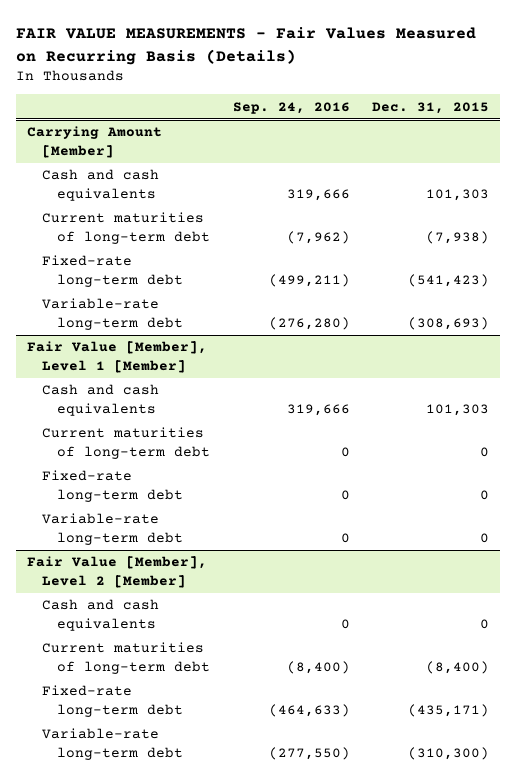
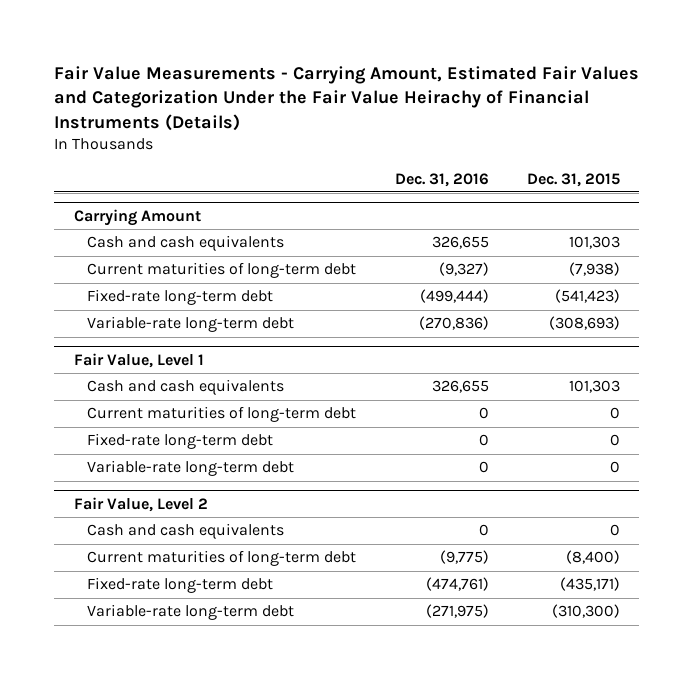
[16,27,477,65] FAIR VALUE MEASUREMENTS - Fair Values Measured on Recurring Basis (Details) -> [54,65,640,132] Fair Value Measurements - Carrying Amount, Estimated Fair Values and Categorization Under the Fair Value Heirachy of Financial Instruments (Details)
[232,101,350,114] Sep. 24, 2016 -> none
none -> [394,172,489,187] Dec. 31, 2016
[27,126,163,159] Carrying Amount [Member] -> [73,209,201,227] Carrying Amount
[27,341,208,374] Fair Value [Member], Level 1 [Member] -> [73,353,204,369] Fair Value, Level 1
[27,556,208,589] Fair Value [Member], Level 2 [Member] -> [73,497,208,513] Fair Value, Level 2

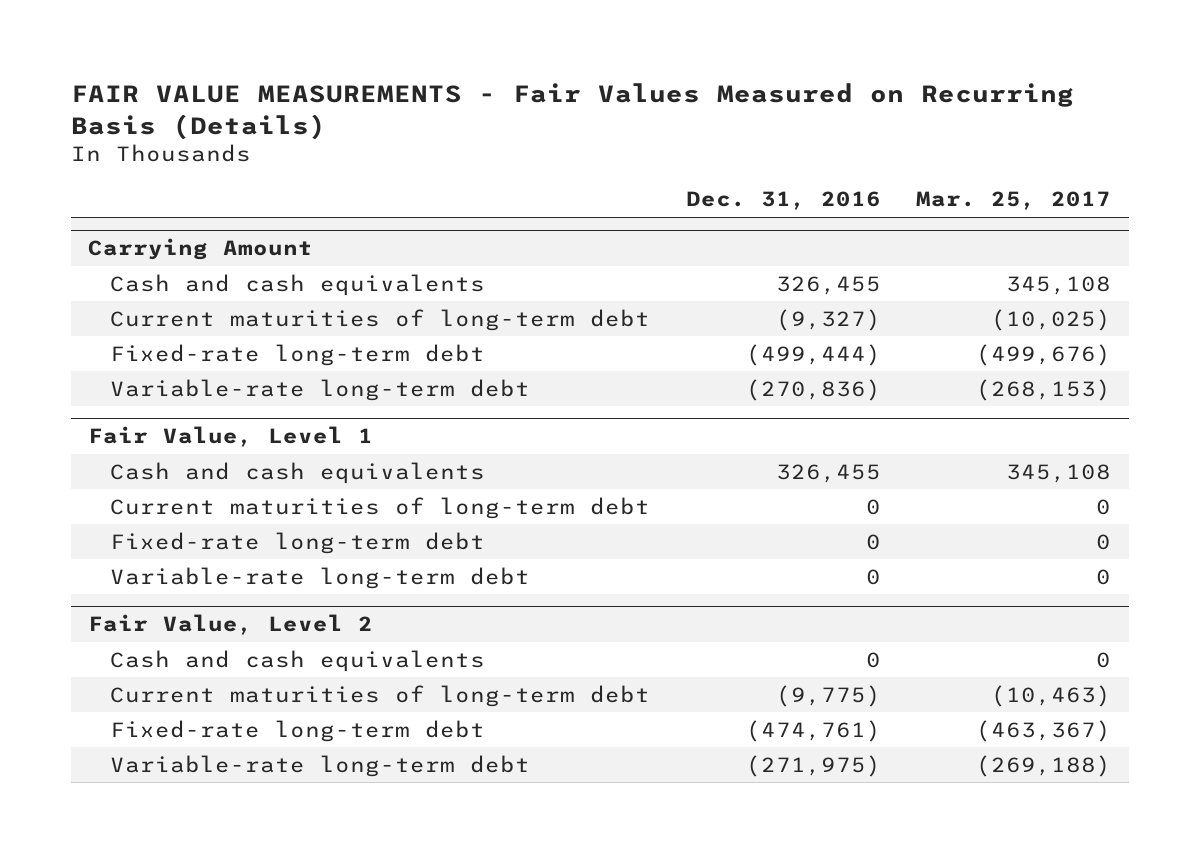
[54,65,640,132] Fair Value Measurements - Carrying Amount, Estimated Fair Values and Categorization Under the Fair Value Heirachy of Financial Instruments (Details) -> [70,83,1074,140] FAIR VALUE MEASUREMENTS - Fair Values Measured on Recurring Basis (Details)
[527,172,621,187] Dec. 31, 2015 -> none
none -> [916,191,1112,211] Mar. 25, 2017
[431,236,489,250] 326,655 -> [775,275,881,295] 326,455
[431,380,489,394] 326,655 -> [775,463,881,483] 326,455

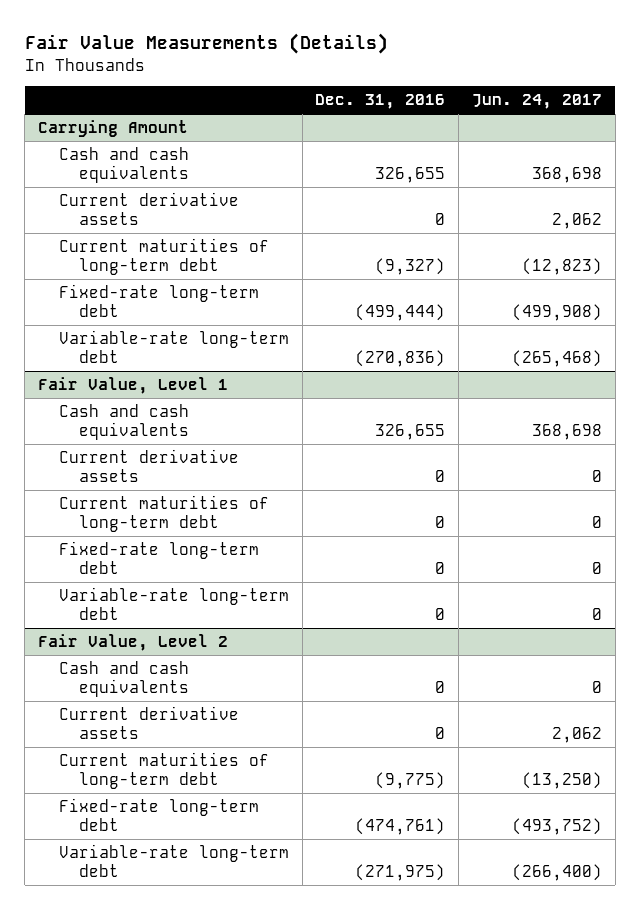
[70,83,1074,140] FAIR VALUE MEASUREMENTS - Fair Values Measured on Recurring Basis (Details) -> [24,33,388,55] Fair Value Measurements (Details)
[916,191,1112,211] Mar. 25, 2017 -> none
none -> [472,94,603,110] Jun. 24, 2017
[775,275,881,295] 326,455 -> [375,167,446,184] 326,655
none -> [58,191,239,226] Current derivative assets
[775,463,881,483] 326,455 -> [375,424,446,441] 326,655
none -> [58,448,239,483] Current derivative assets
none -> [58,705,239,740] Current derivative assets

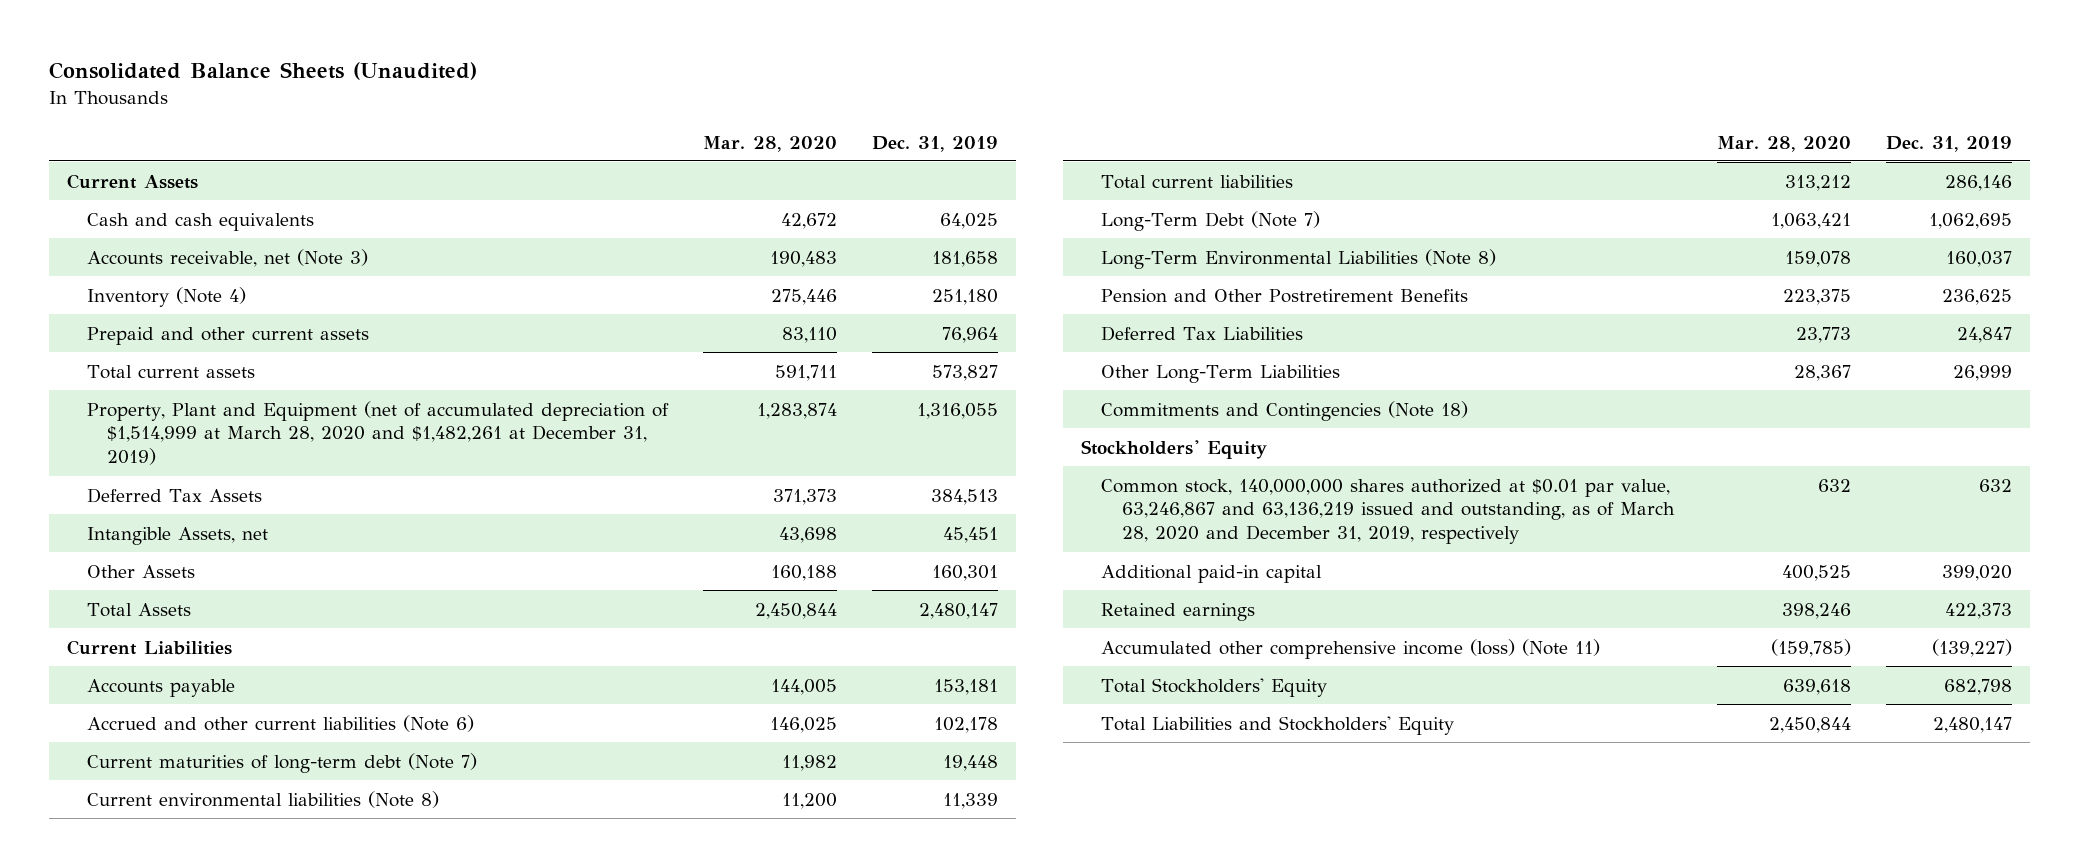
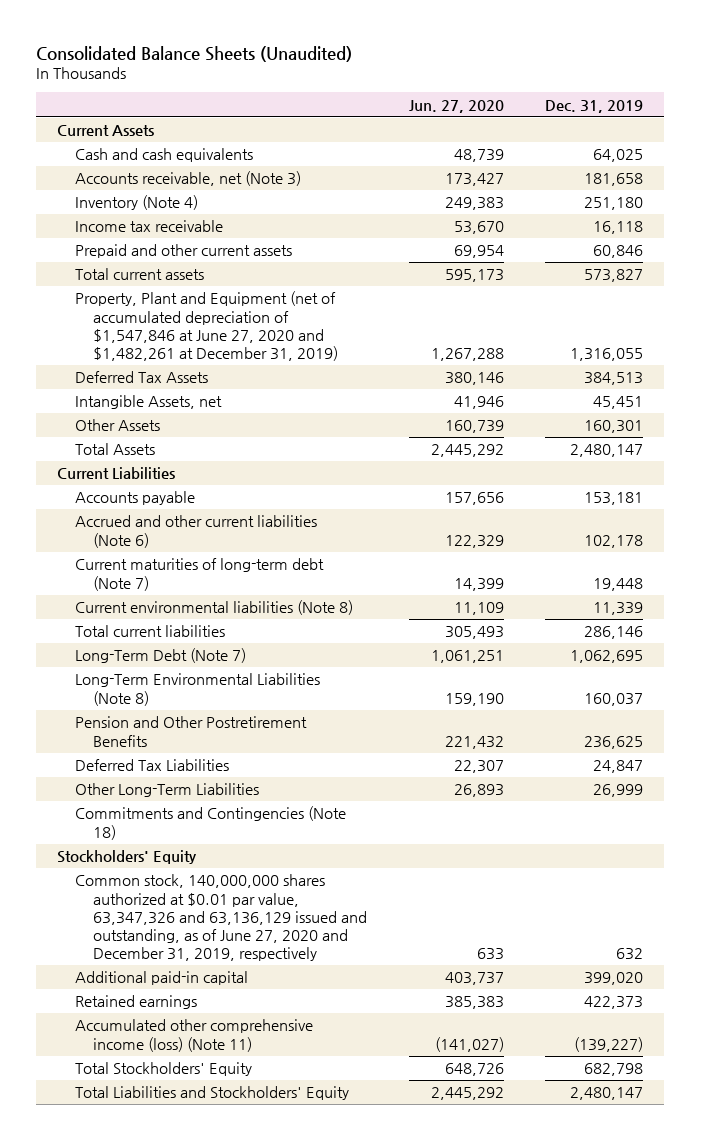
[702,135,837,152] Mar. 28, 2020 -> none
none -> [408,99,504,113] Jun. 27, 2020
none -> [75,220,224,233] Income tax receivable
[942,326,999,343] 76,964 -> [593,245,644,259] 60,846
[86,400,669,466] Property, Plant and Equipment (net of accumulated depreciation of $1,514,999 at March 28, 2020 and $1,482,261 at December 31, 2019) -> [75,291,338,362] Property, Plant and Equipment (net of accumulated depreciation of $1,547,846 at June 27, 2020 and $1,482,261 at December 31, 2019)
[1101,478,1675,545] Common stock, 140,000,000 shares authorized at $0.01 par value, 63,246,867 and 63,136,219 issued and outstanding, as of March 28, 2020 and December 31, 2019, respectively -> [75,874,367,962] Common stock, 140,000,000 shares authorized at $0.01 par value, 63,347,326 and 63,136,129 issued and outstanding, as of June 27, 2020 and December 31, 2019, respectively

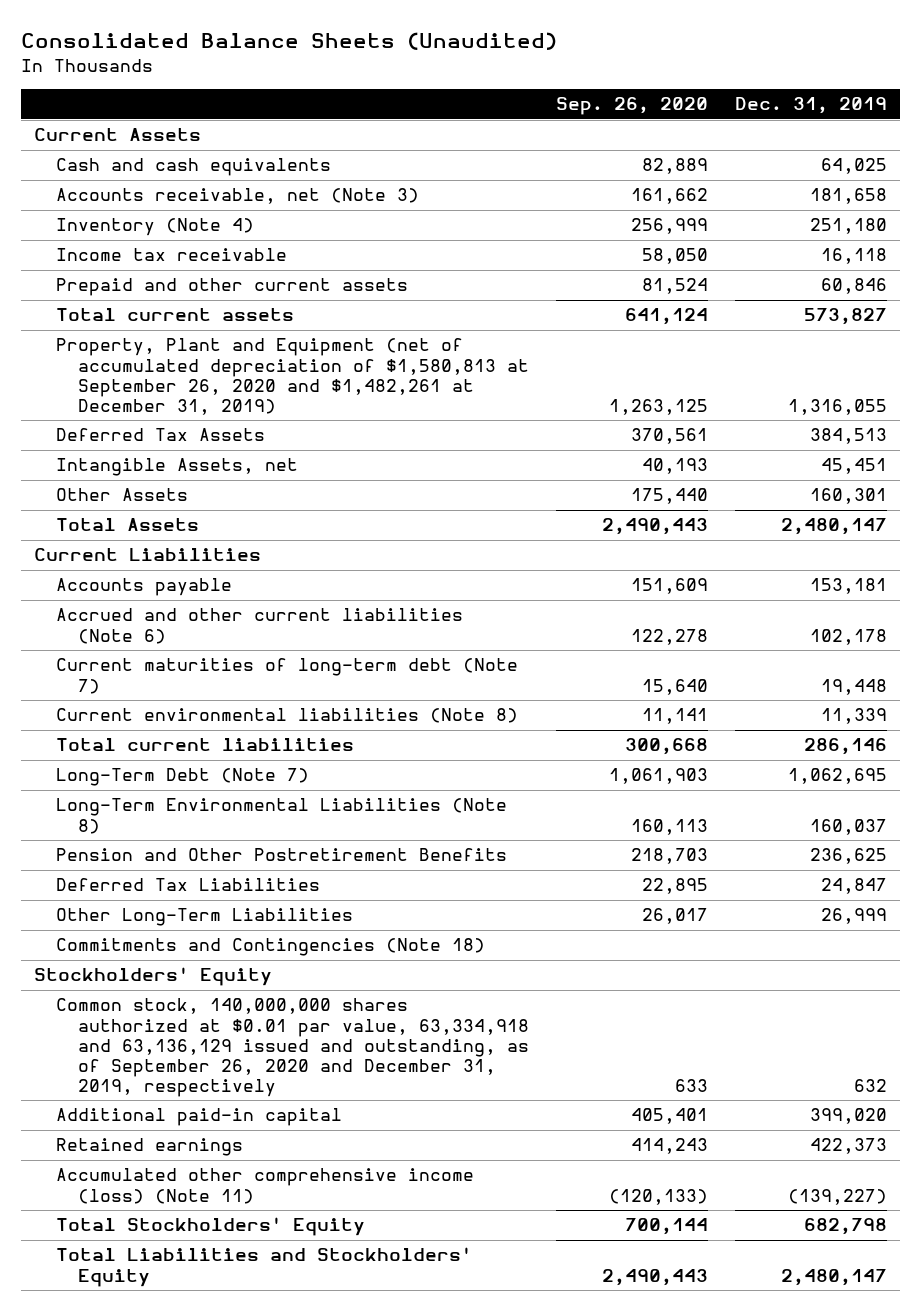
[408,99,504,113] Jun. 27, 2020 -> none
none -> [555,97,708,116] Sep. 26, 2020
[75,291,338,362] Property, Plant and Equipment (net of accumulated depreciation of $1,547,846 at June 27, 2020 and $1,482,261 at December 31, 2019) -> [55,338,529,416] Property, Plant and Equipment (net of accumulated depreciation of $1,580,813 at September 26, 2020 and $1,482,261 at December 31, 2019)
[75,874,367,962] Common stock, 140,000,000 shares authorized at $0.01 par value, 63,347,326 and 63,136,129 issued and outstanding, as of June 27, 2020 and December 31, 2019, respectively -> [55,998,529,1098] Common stock, 140,000,000 shares authorized at $0.01 par value, 63,334,918 and 63,136,129 issued and outstanding, as of September 26, 2020 and December 31, 2019, respectively

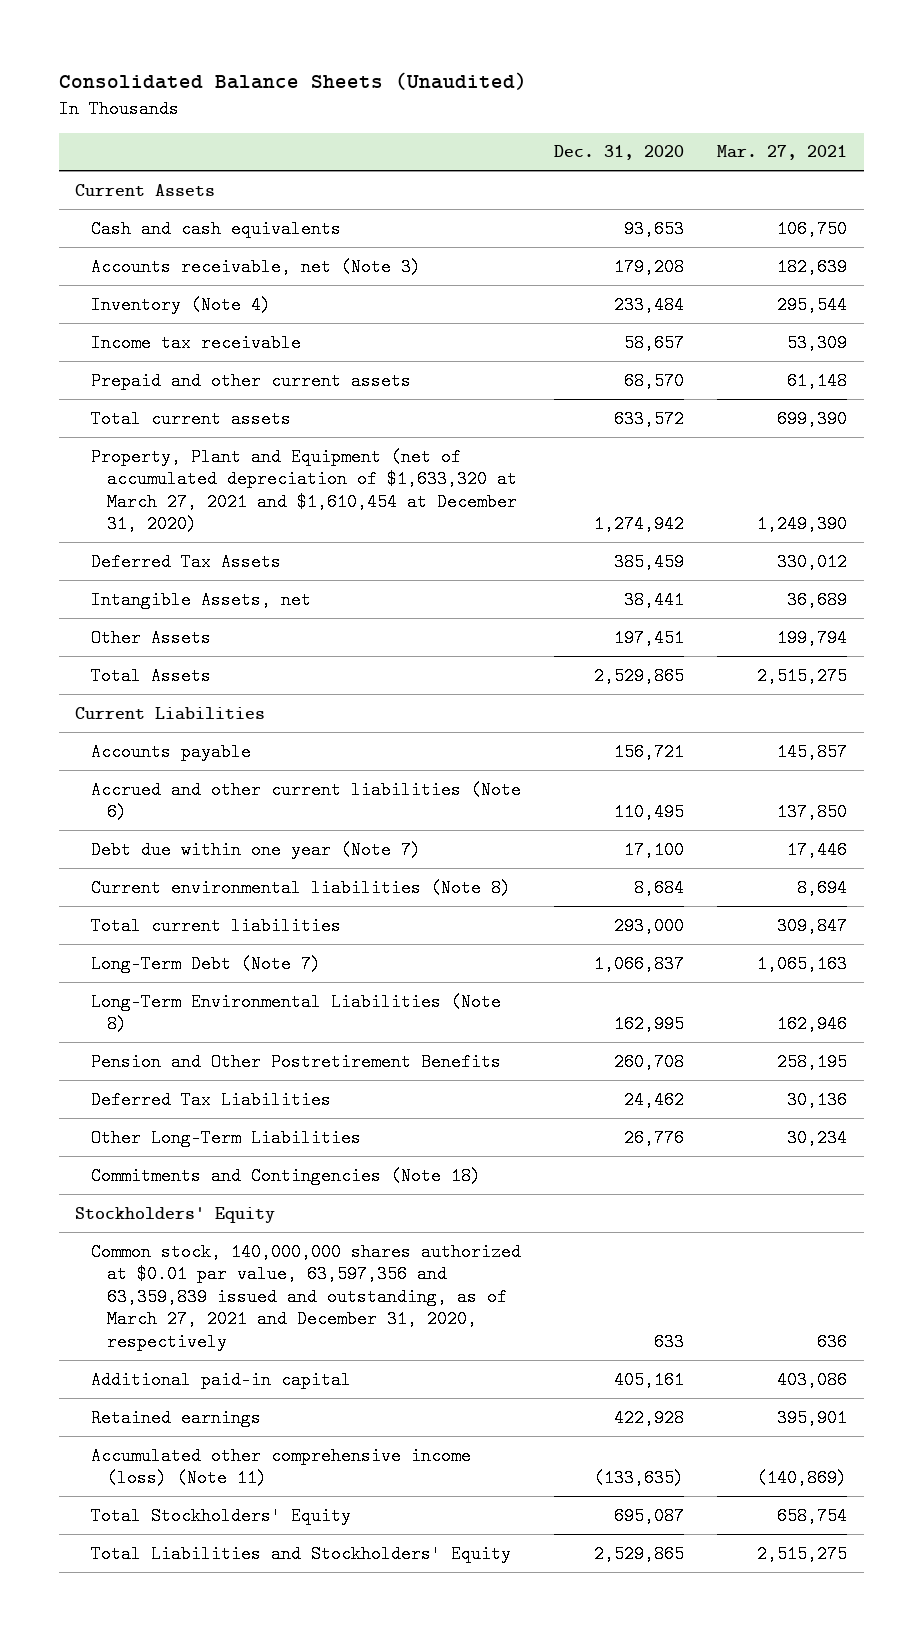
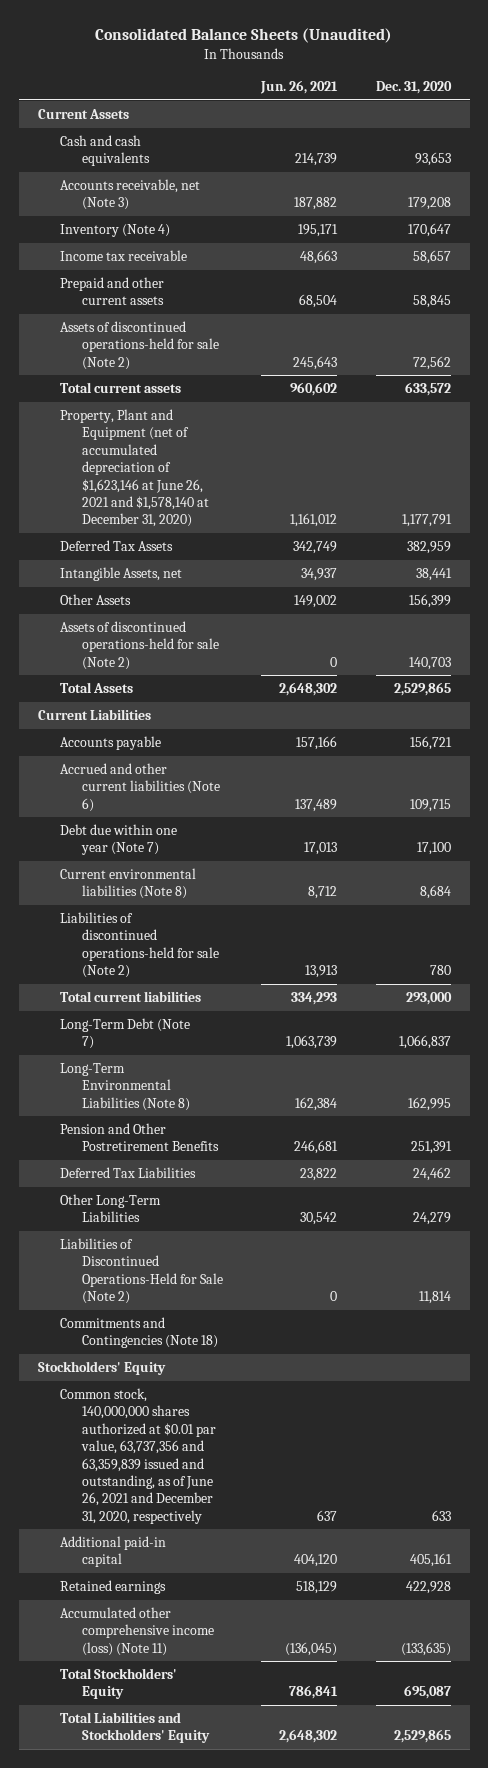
[717,145,848,161] Mar. 27, 2021 -> none
none -> [260,80,339,95] Jun. 26, 2021
[614,295,685,314] 233,484 -> [407,223,451,238] 170,647
[624,371,685,390] 68,570 -> [412,295,451,309] 58,845
none -> [60,321,220,370] Assets of discontinued operations-held for sale (Note 2)
[90,447,517,534] Property, Plant and Equipment (net of accumulated depreciation of $1,633,320 at March 27, 2021 and $1,610,454 at December 31, 2020) -> [60,409,210,528] Property, Plant and Equipment (net of accumulated depreciation of $1,623,146 at June 26, 2021 and $1,578,140 at December 31, 2020)
[594,515,685,534] 1,274,942 -> [401,514,452,528] 1,177,791
[614,552,685,571] 385,459 -> [406,541,451,555] 382,959
[614,628,685,647] 197,451 -> [408,594,451,609] 156,399
none -> [60,621,220,670] Assets of discontinued operations-held for sale (Note 2)
[614,803,685,822] 110,495 -> [409,798,451,812] 109,715
none -> [60,912,220,979] Liabilities of discontinued operations-held for sale (Note 2)
[614,1052,685,1071] 260,708 -> [410,1141,452,1155] 251,391
[624,1128,685,1147] 26,776 -> [412,1212,451,1226] 24,279
none -> [60,1238,224,1305] Liabilities of Discontinued Operations-Held for Sale (Note 2)
[90,1242,521,1351] Common stock, 140,000,000 shares authorized at $0.01 par value, 63,597,356 and 63,359,839 issued and outstanding, as of March 27, 2021 and December 31, 2020, respectively -> [60,1388,217,1524] Common stock, 140,000,000 shares authorized at $0.01 par value, 63,737,356 and 63,359,839 issued and outstanding, as of June 26, 2021 and December 31, 2020, respectively

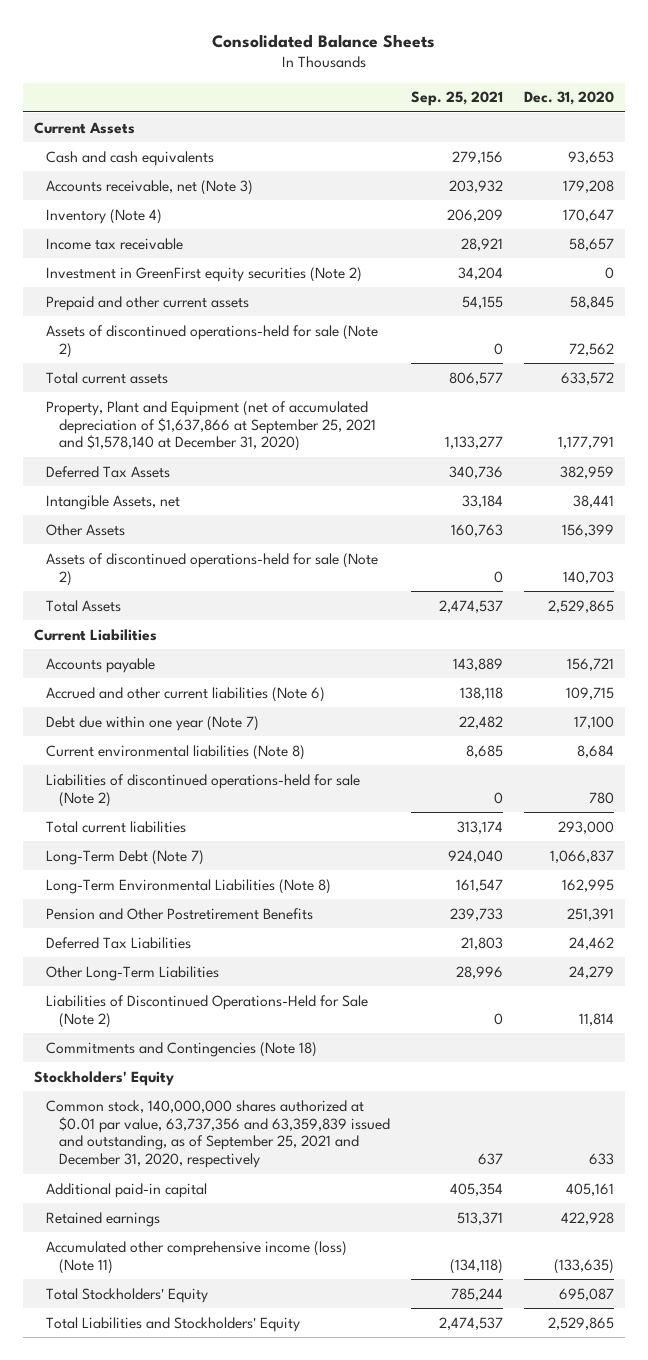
[95,28,393,44] Consolidated Balance Sheets (Unaudited) -> [211,33,435,48] Consolidated Balance Sheets
[260,80,339,95] Jun. 26, 2021 -> none
none -> [411,91,504,107] Sep. 25, 2021
none -> [46,266,363,282] Investment in GreenFirst equity securities (Note 2)
[60,409,210,528] Property, Plant and Equipment (net of accumulated depreciation of $1,623,146 at June 26, 2021 and $1,578,140 at December 31, 2020) -> [46,400,377,452] Property, Plant and Equipment (net of accumulated depreciation of $1,637,866 at September 25, 2021 and $1,578,140 at December 31, 2020)
[60,1388,217,1524] Common stock, 140,000,000 shares authorized at $0.01 par value, 63,737,356 and 63,359,839 issued and outstanding, as of June 26, 2021 and December 31, 2020, respectively -> [46,1099,391,1169] Common stock, 140,000,000 shares authorized at $0.01 par value, 63,737,356 and 63,359,839 issued and outstanding, as of September 25, 2021 and December 31, 2020, respectively

